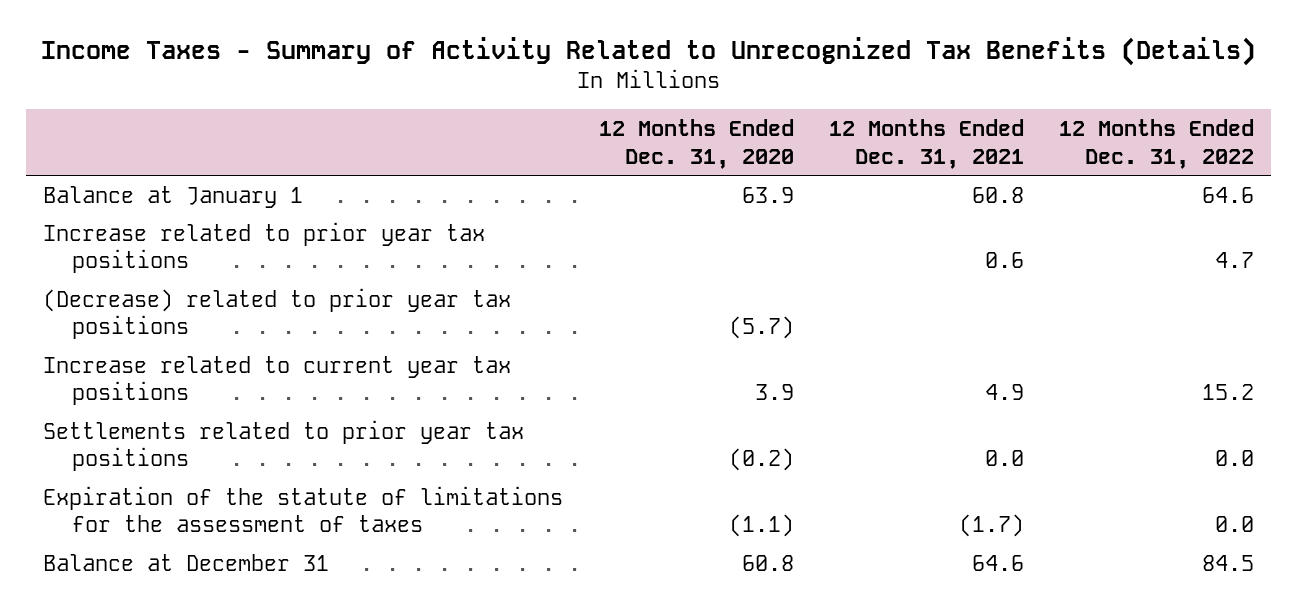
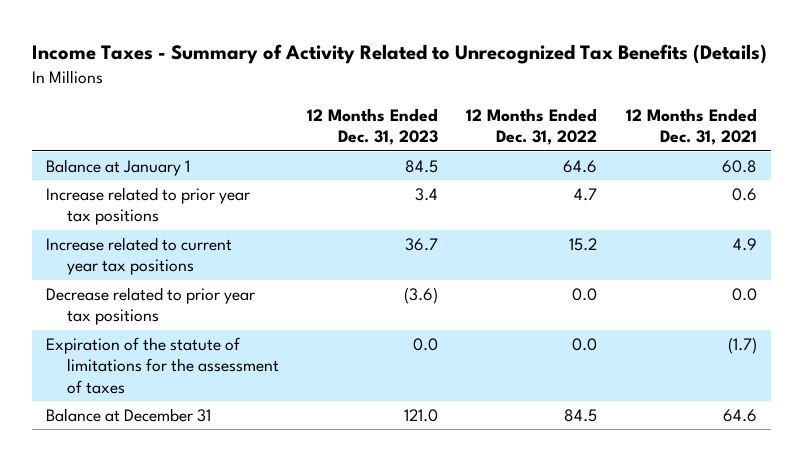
[598,118,794,169] 12 Months Ended Dec. 31, 2020 -> none
none -> [307,107,439,146] 12 Months Ended Dec. 31, 2023
[43,287,512,340] (Decrease) related to prior year tax positions -> none
[43,419,525,472] Settlements related to prior year tax positions -> [45,286,255,326] Decrease related to prior year tax positions

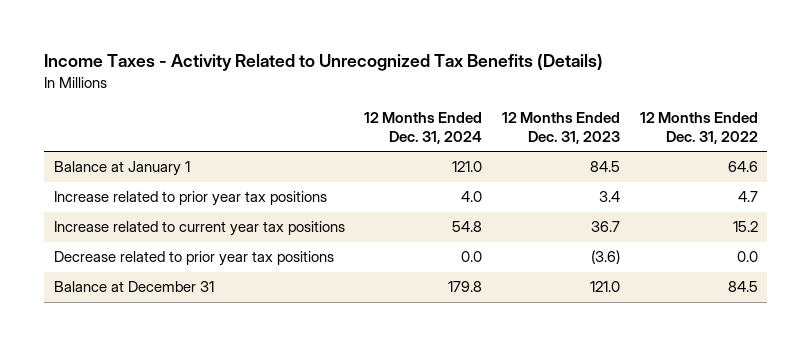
[31,44,767,65] Income Taxes - Summary of Activity Related to Unrecognized Tax Benefits (Details) -> [44,54,604,72] Income Taxes - Activity Related to Unrecognized Tax Benefits (Details)
[625,107,757,146] 12 Months Ended Dec. 31, 2021 -> none
none -> [364,112,483,144] 12 Months Ended Dec. 31, 2024
[45,336,279,394] Expiration of the statute of limitations for the assessment of taxes -> none

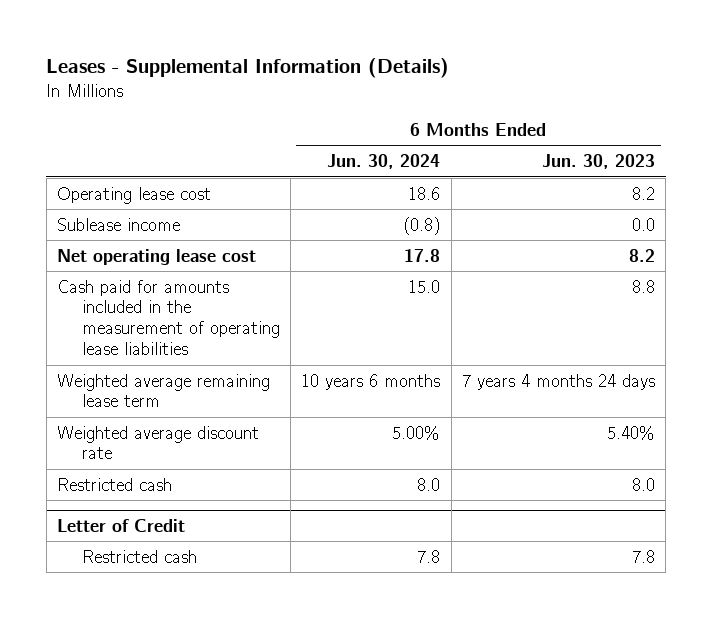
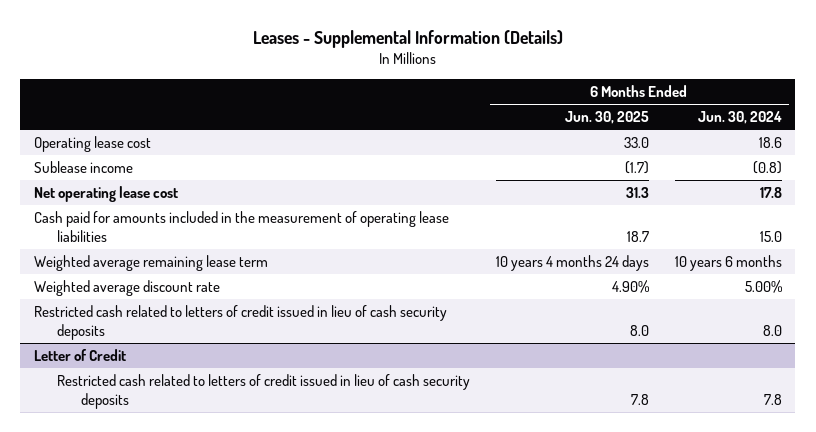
[542,154,656,170] Jun. 30, 2023 -> none
none -> [565,111,650,125] Jun. 30, 2025
[56,477,172,491] Restricted cash -> [33,304,447,340] Restricted cash related to letters of credit issued in lieu of cash security deposits
[81,549,197,563] Restricted cash -> [57,373,471,409] Restricted cash related to letters of credit issued in lieu of cash security deposits

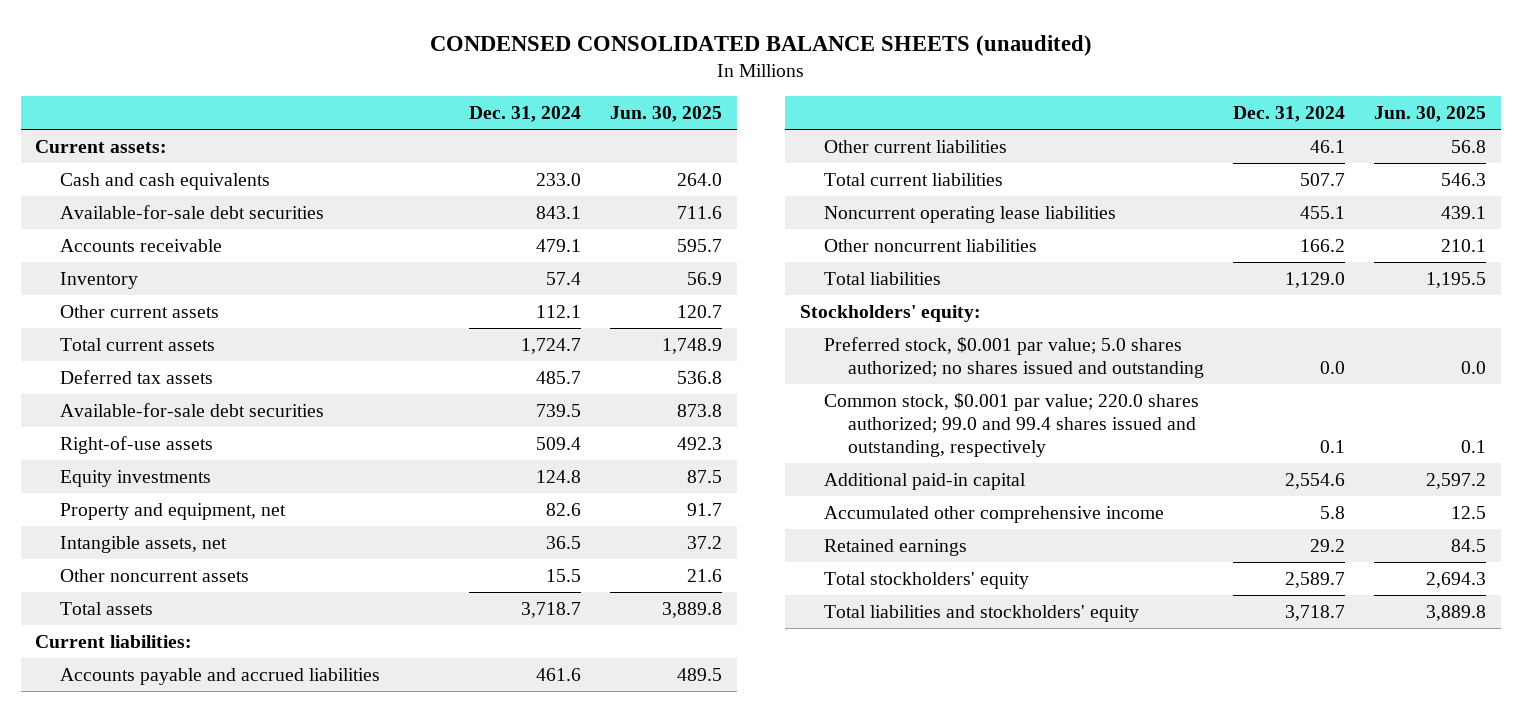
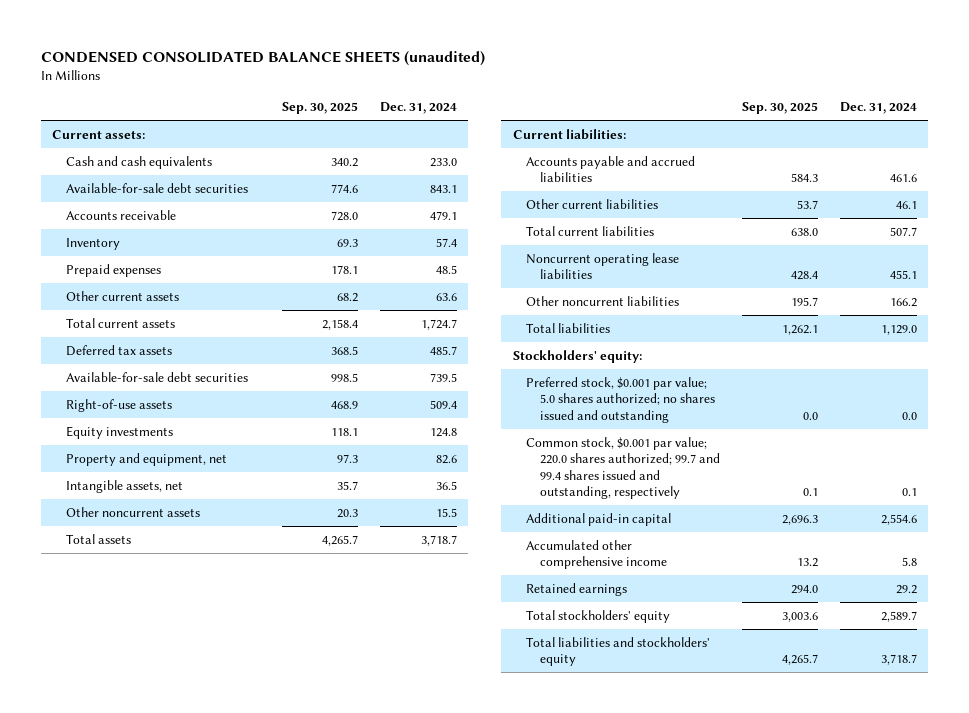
[610,106,723,123] Jun. 30, 2025 -> none
none -> [281,102,358,115] Sep. 30, 2025
none -> [65,263,161,277] Prepaid expenses
[535,304,581,318] 112.1 -> [435,292,457,301] 63.6
[823,392,1199,457] Common stock, $0.001 par value; 220.0 shares authorized; 99.0 and 99.4 shares issued and outstanding, respectively -> [526,436,720,500] Common stock, $0.001 par value; 220.0 shares authorized; 99.7 and 99.4 shares issued and outstanding, respectively

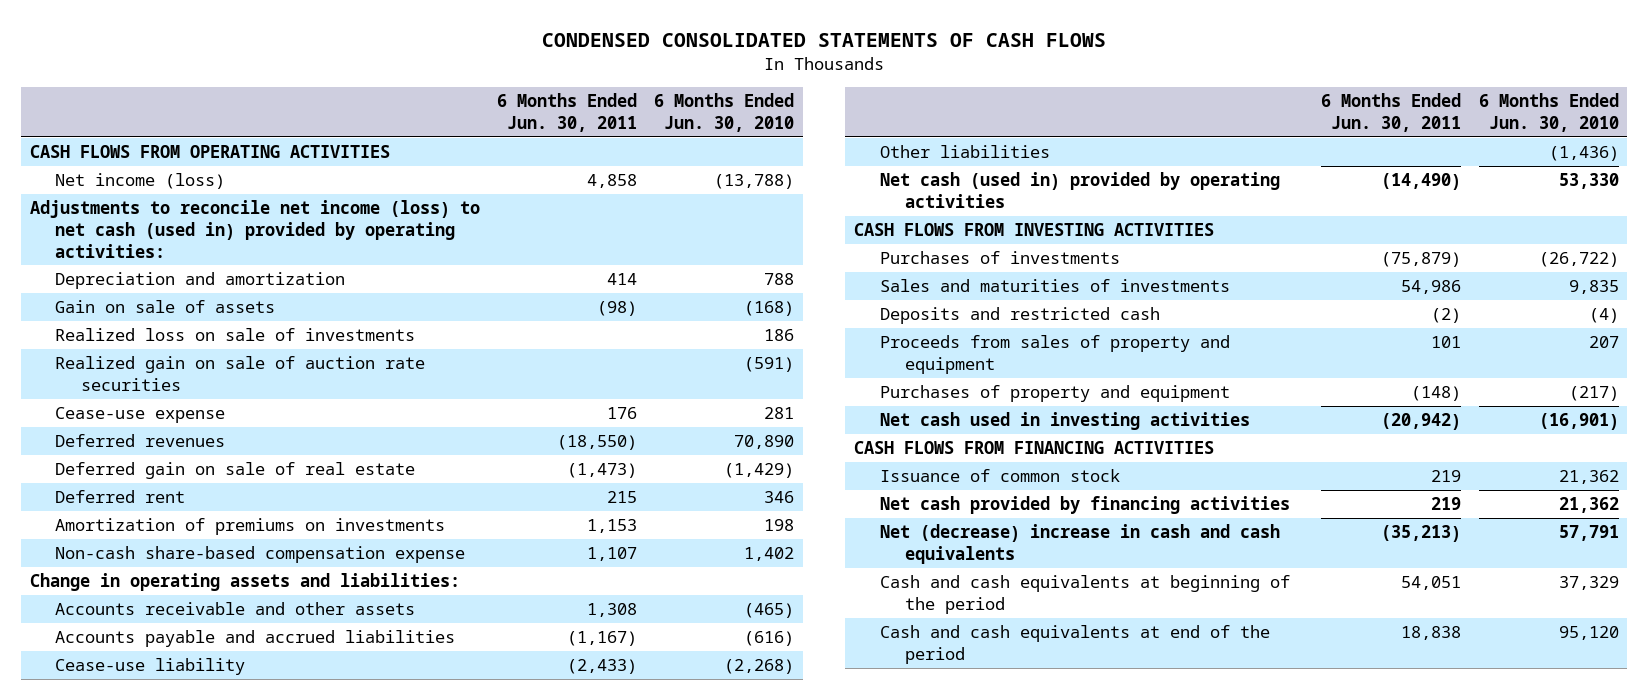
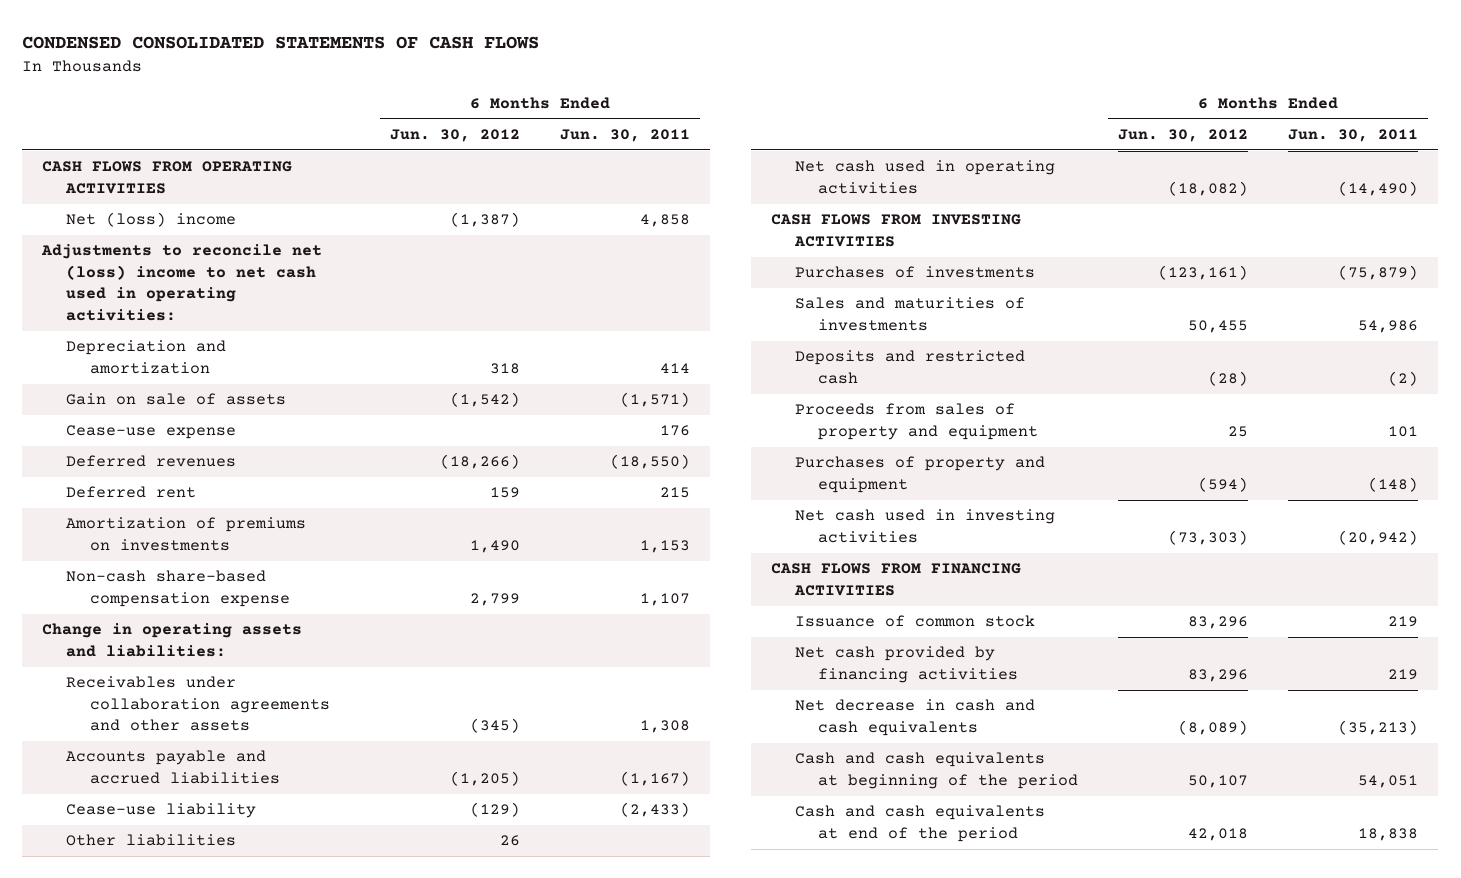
[654,93,795,133] 6 Months Ended Jun. 30, 2010 -> none
none -> [389,129,520,143] Jun. 30, 2012
[55,172,226,189] Net income (loss) -> [66,212,237,228] Net (loss) income
[29,199,480,258] Adjustments to reconcile net income (loss) to net cash (used in) provided by operating activities: -> [41,244,323,321] Adjustments to reconcile net (loss) income to net cash used in operating activities:
[55,327,416,341] Realized loss on sale of investments -> none
[55,355,426,391] Realized gain on sale of auction rate securities -> none
[596,300,637,316] (98) -> [619,392,690,408] (1,571)
[55,461,416,479] Deferred gain on sale of real estate -> none
[55,601,416,615] Accounts receivable and other assets -> [66,676,330,732] Receivables under collaboration agreements and other assets
[879,171,1280,208] Net cash (used in) provided by operating activities -> [794,160,1055,194] Net cash used in operating activities
[879,523,1280,564] Net (decrease) increase in cash and cash equivalents -> [794,699,1035,736] Net decrease in cash and cash equivalents

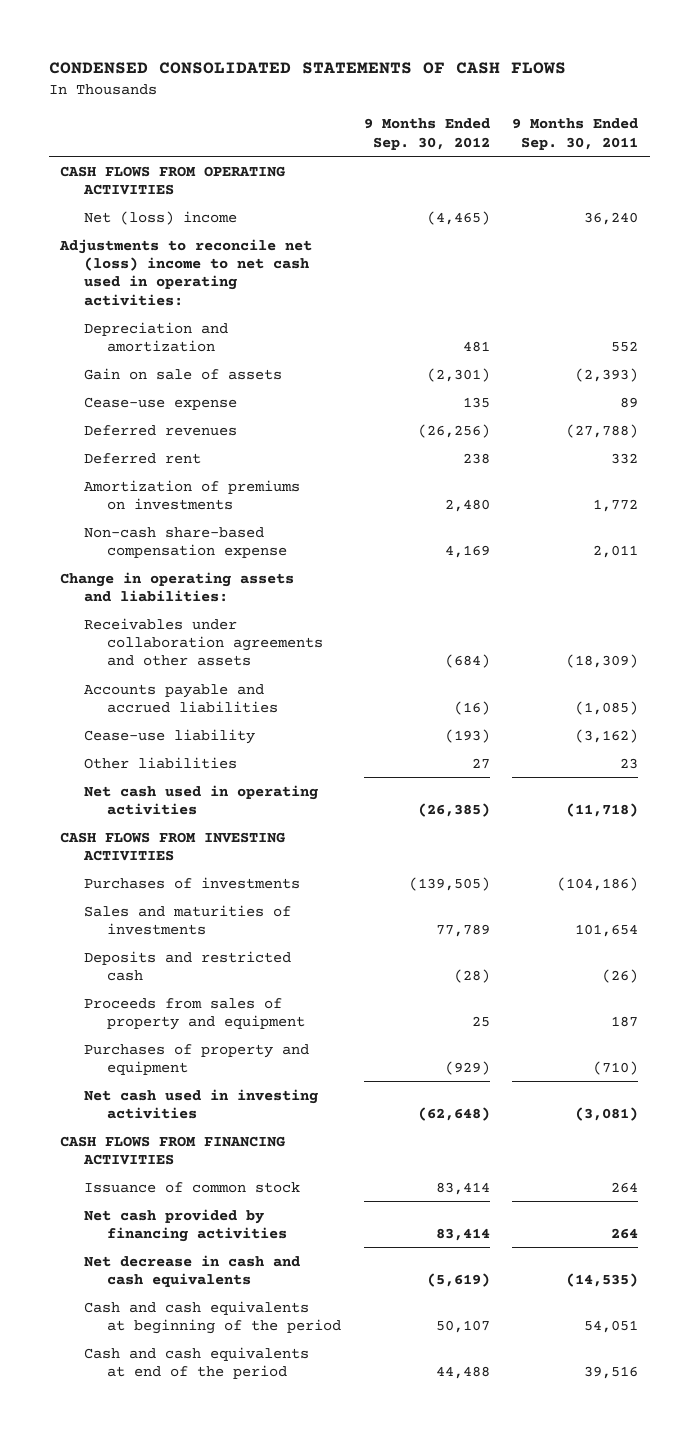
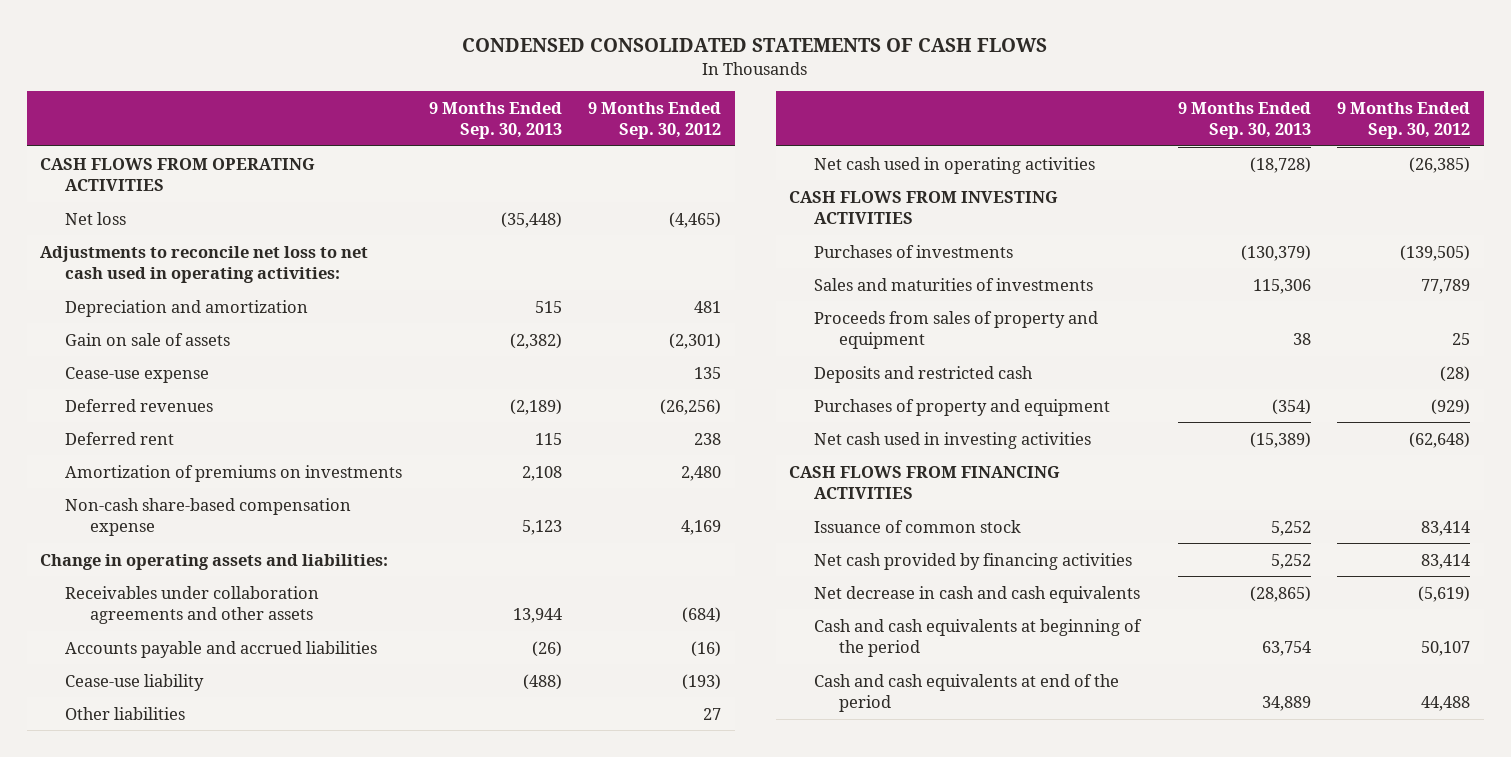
[512,118,639,150] 9 Months Ended Sep. 30, 2011 -> none
none -> [428,101,562,140] 9 Months Ended Sep. 30, 2013
[83,210,237,225] Net (loss) income -> [65,211,127,225] Net loss
[59,238,313,306] Adjustments to reconcile net (loss) income to net cash used in operating activities: -> [40,245,369,283] Adjustments to reconcile net loss to net cash used in operating activities:
[83,950,291,981] Deposits and restricted cash -> [814,365,1034,383] Deposits and restricted cash

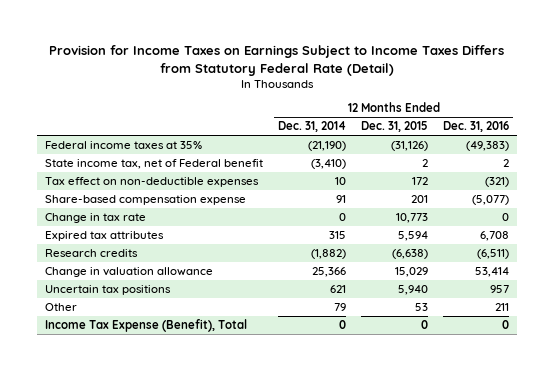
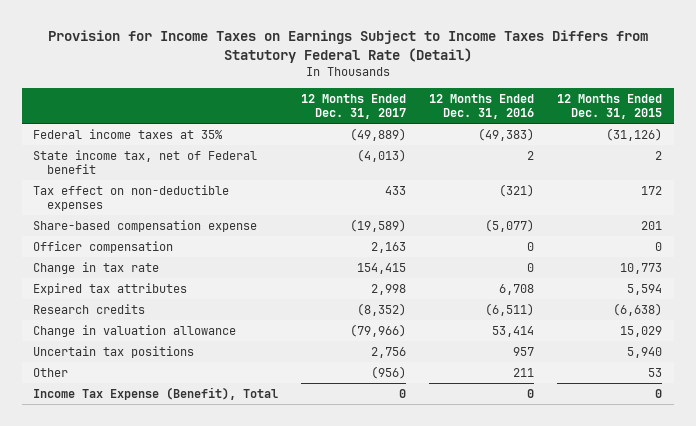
[278,121,347,133] Dec. 31, 2014 -> none
none -> [301,94,407,120] 12 Months Ended Dec. 31, 2017
none -> [33,240,174,253] Officer compensation

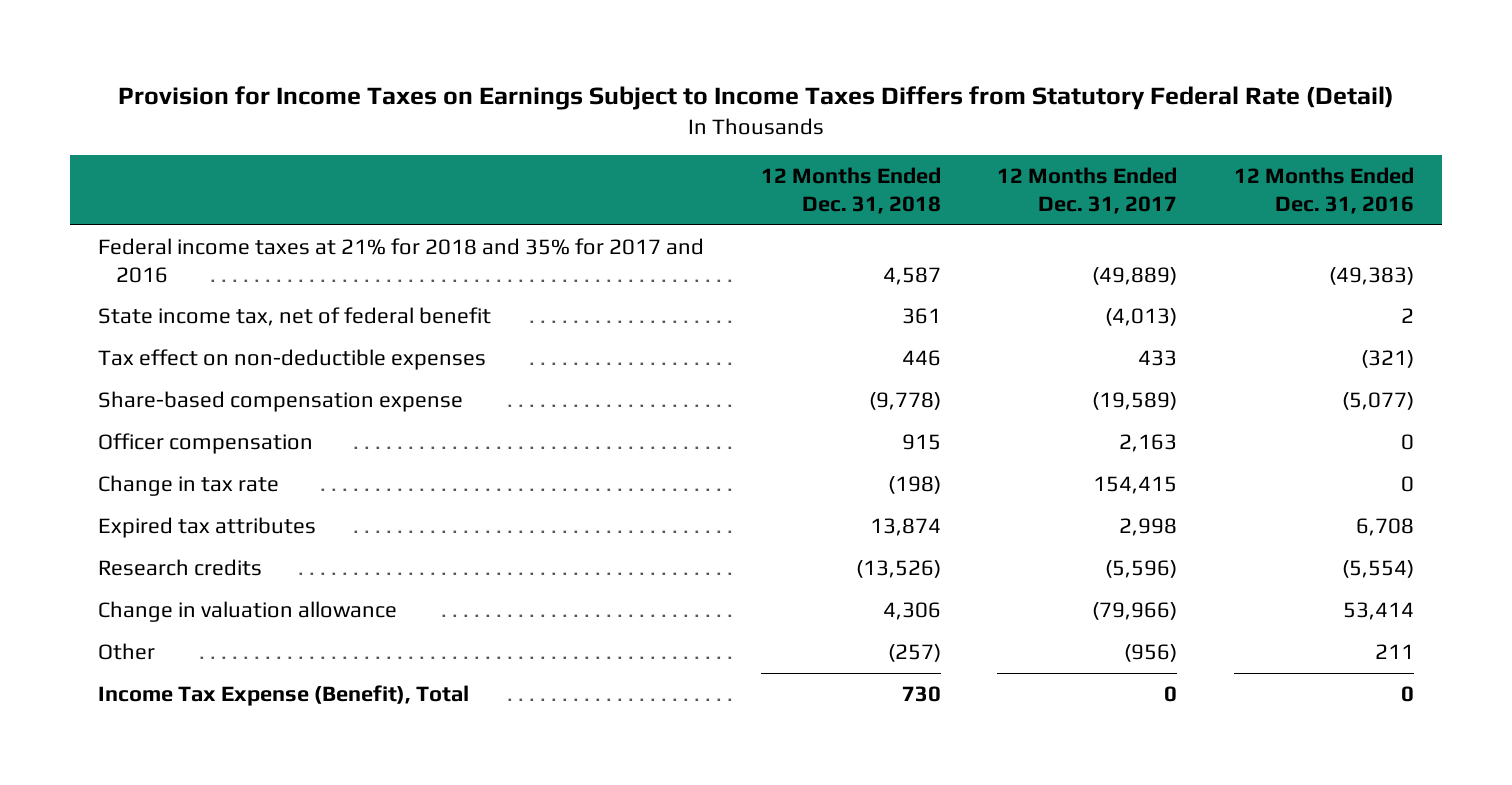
[557,94,663,120] 12 Months Ended Dec. 31, 2015 -> none
none -> [760,167,941,215] 12 Months Ended Dec. 31, 2018
[33,128,224,139] Federal income taxes at 35% -> [98,237,705,283] Federal income taxes at 21% for 2018 and 35% for 2017 and 2016
[33,149,258,175] State income tax, net of Federal benefit -> [98,306,492,326] State income tax, net of federal benefit
[357,302,407,316] (8,352) -> [1105,559,1178,578] (5,596)
[485,302,535,316] (6,511) -> [1342,559,1415,578] (5,554)
[33,345,195,358] Uncertain tax positions -> none

